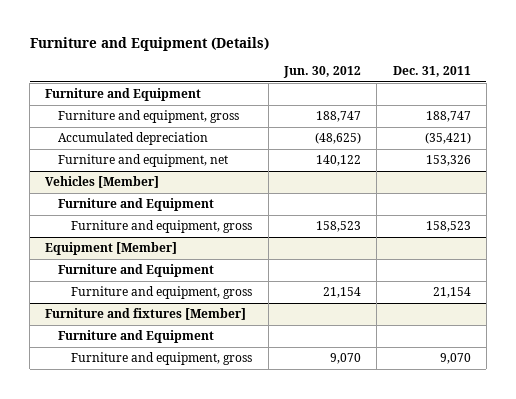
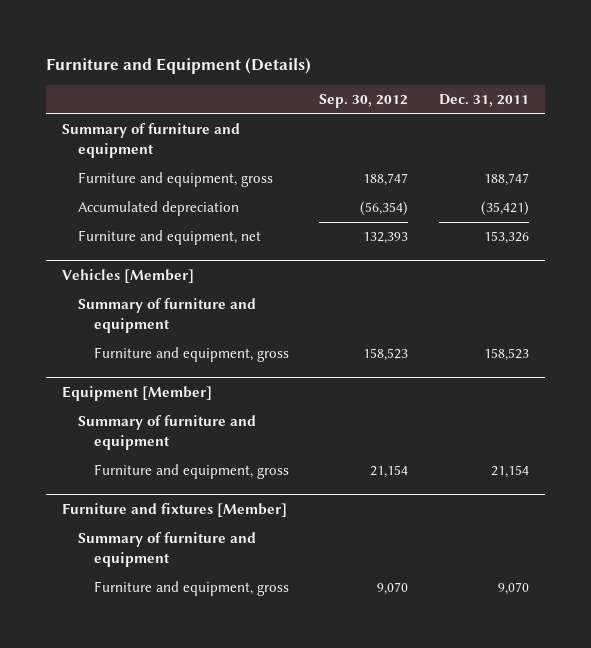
[282,66,361,79] Jun. 30, 2012 -> none
none -> [319,94,409,109] Sep. 30, 2012
[45,88,202,102] Furniture and Equipment -> [61,123,240,158] Summary of furniture and equipment
[58,198,215,212] Furniture and Equipment -> [77,298,256,333] Summary of furniture and equipment
[58,264,215,278] Furniture and Equipment -> [77,415,256,450] Summary of furniture and equipment
[58,330,215,344] Furniture and Equipment -> [77,532,256,567] Summary of furniture and equipment

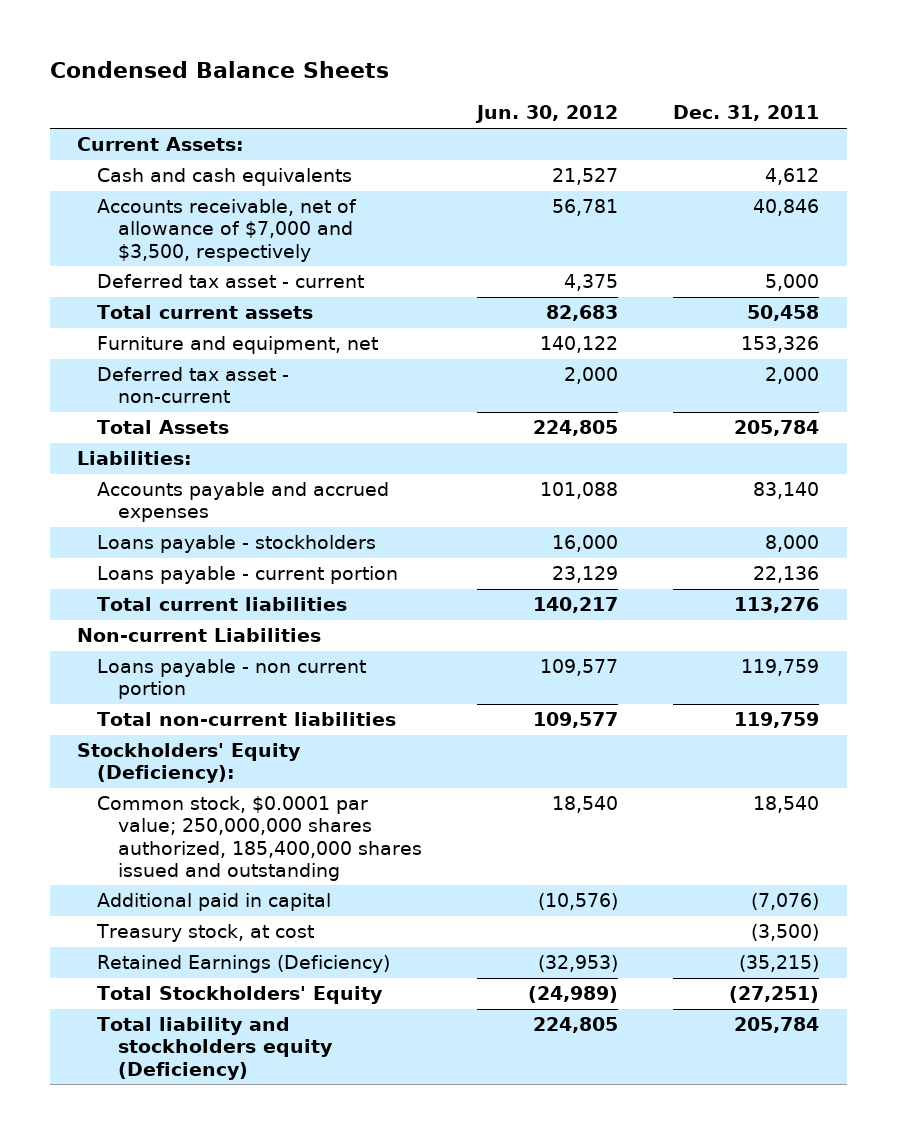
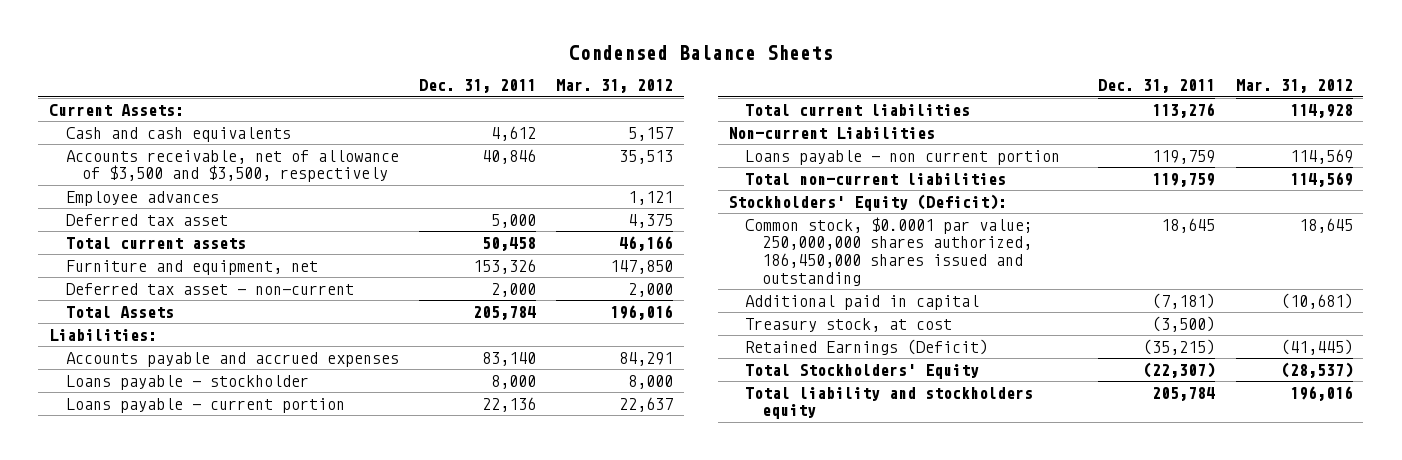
[474,105,618,124] Jun. 30, 2012 -> none
none -> [556,79,674,94] Mar. 31, 2012
[97,199,358,262] Accounts receivable, net of allowance of $7,000 and $3,500, respectively -> [65,149,399,183] Accounts receivable, net of allowance of $3,500 and $3,500, respectively
none -> [65,190,219,206] Employee advances
[97,274,365,289] Deferred tax asset - current -> [65,213,228,226] Deferred tax asset
[97,535,377,554] Loans payable - stockholders -> [65,374,309,390] Loans payable - stockholder
[77,743,302,784] Stockholders' Equity (Deficiency): -> [728,193,1008,211] Stockholders' Equity (Deficit):
[97,796,422,881] Common stock, $0.0001 par value; 250,000,000 shares authorized, 185,400,000 shares issued and outstanding -> [745,216,1034,286] Common stock, $0.0001 par value; 250,000,000 shares authorized, 186,450,000 shares issued and outstanding
[753,796,820,814] 18,540 -> [1161,217,1216,233] 18,645
[751,893,820,911] (7,076) -> [1152,292,1216,309] (7,181)
[97,955,391,974] Retained Earnings (Deficiency) -> [745,338,989,355] Retained Earnings (Deficit)
[729,986,820,1004] (27,251) -> [1143,361,1216,378] (22,307)
[97,1017,333,1080] Total liability and stockholders equity (Deficiency) -> [745,386,1034,420] Total liability and stockholders equity

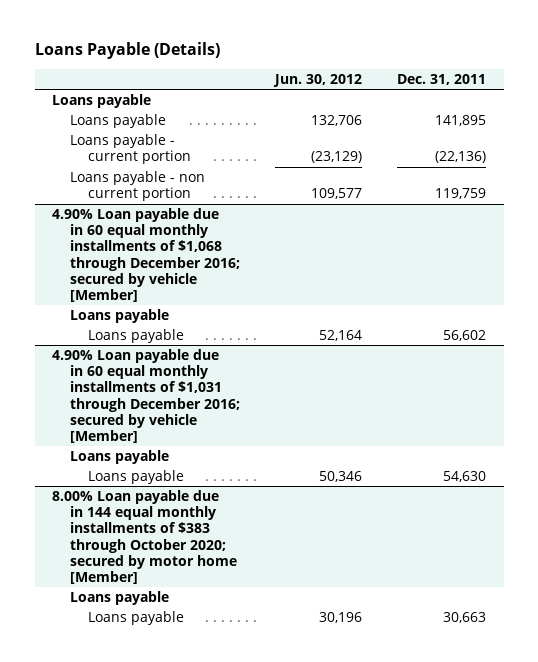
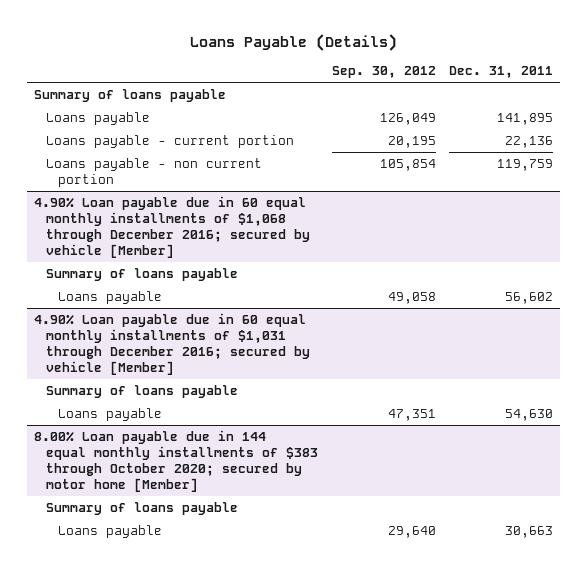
[273,73,363,87] Jun. 30, 2012 -> none
none -> [331,66,436,79] Sep. 30, 2012
[52,93,152,108] Loans payable -> [34,88,227,102] Summary of loans payable
[435,151,487,164] (22,136) -> [505,135,554,148] 22,136
[69,308,169,323] Loans payable -> [46,267,239,281] Summary of loans payable
[69,449,169,464] Loans payable -> [46,384,239,398] Summary of loans payable
[69,590,169,605] Loans payable -> [46,501,239,515] Summary of loans payable

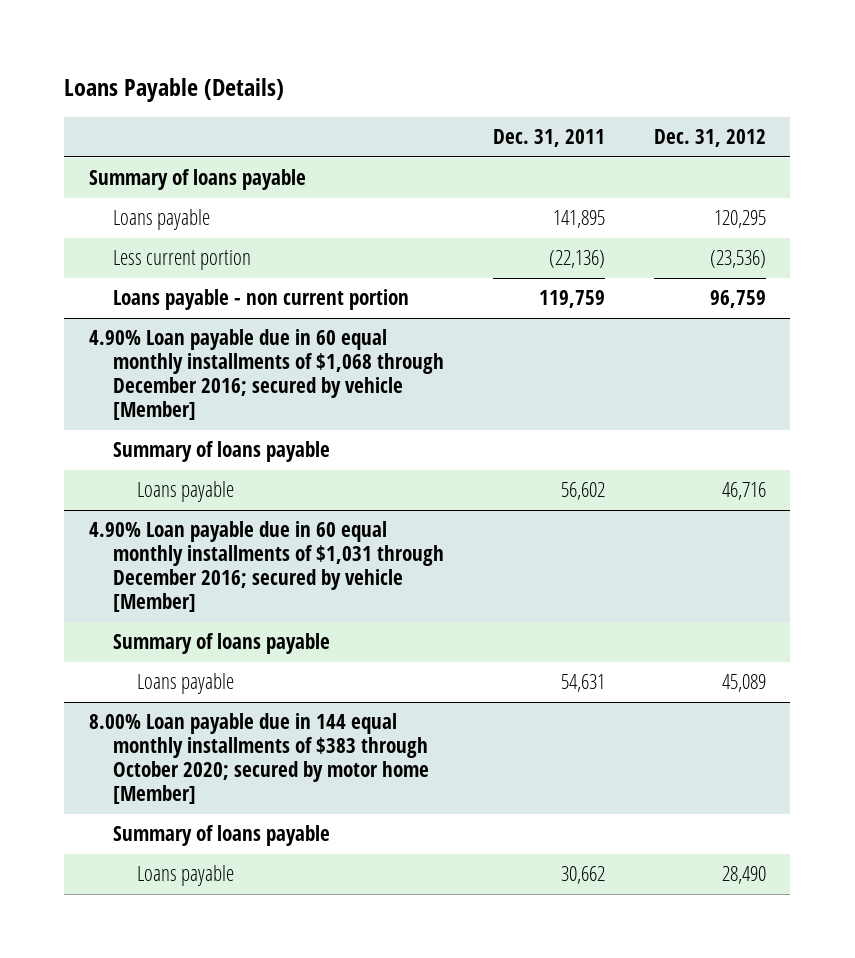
[331,66,436,79] Sep. 30, 2012 -> none
none -> [653,129,766,148] Dec. 31, 2012
[46,134,295,148] Loans payable - current portion -> [112,250,251,271] Less current portion
[505,135,554,148] 22,136 -> [548,250,605,269] (22,136)
[505,408,554,421] 54,630 -> [560,674,605,693] 54,631
[505,525,554,538] 30,663 -> [560,866,605,885] 30,662

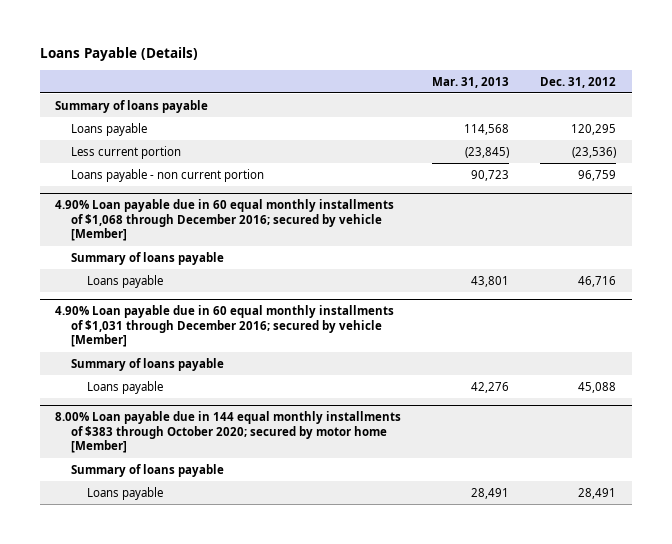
[492,129,605,148] Dec. 31, 2011 -> none
none -> [432,76,510,88] Mar. 31, 2013
[721,674,766,693] 45,089 -> [578,381,617,393] 45,088
[721,866,766,885] 28,490 -> [578,487,617,499] 28,491

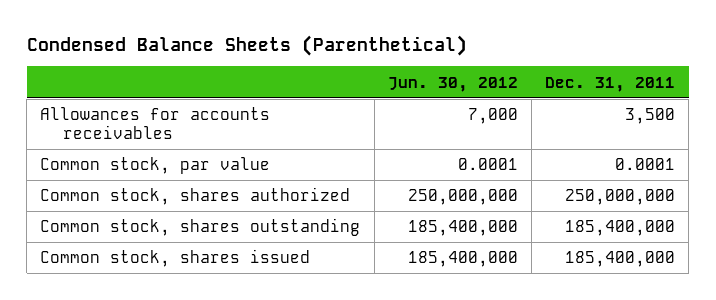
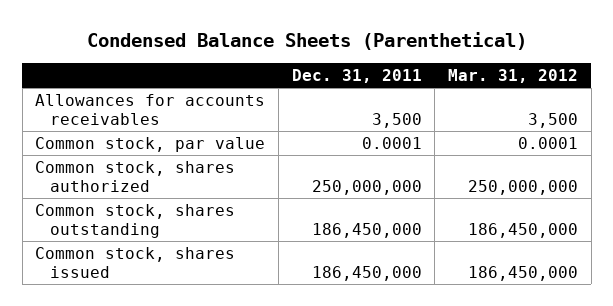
[387,76,518,92] Jun. 30, 2012 -> none
none -> [448,69,579,84] Mar. 31, 2012
[565,220,676,237] 185,400,000 -> [311,222,422,238] 186,450,000
[565,251,676,268] 185,400,000 -> [311,265,422,281] 186,450,000

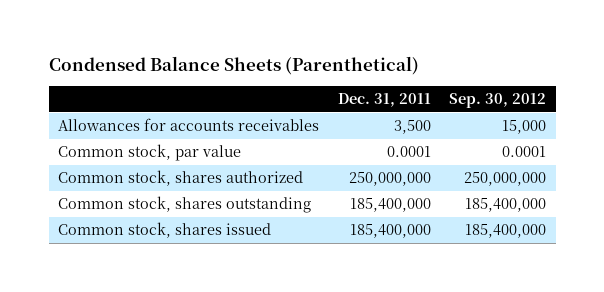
[448,69,579,84] Mar. 31, 2012 -> none
none -> [449,93,547,109] Sep. 30, 2012
[311,222,422,238] 186,450,000 -> [349,198,431,213] 185,400,000
[311,265,422,281] 186,450,000 -> [349,224,431,239] 185,400,000

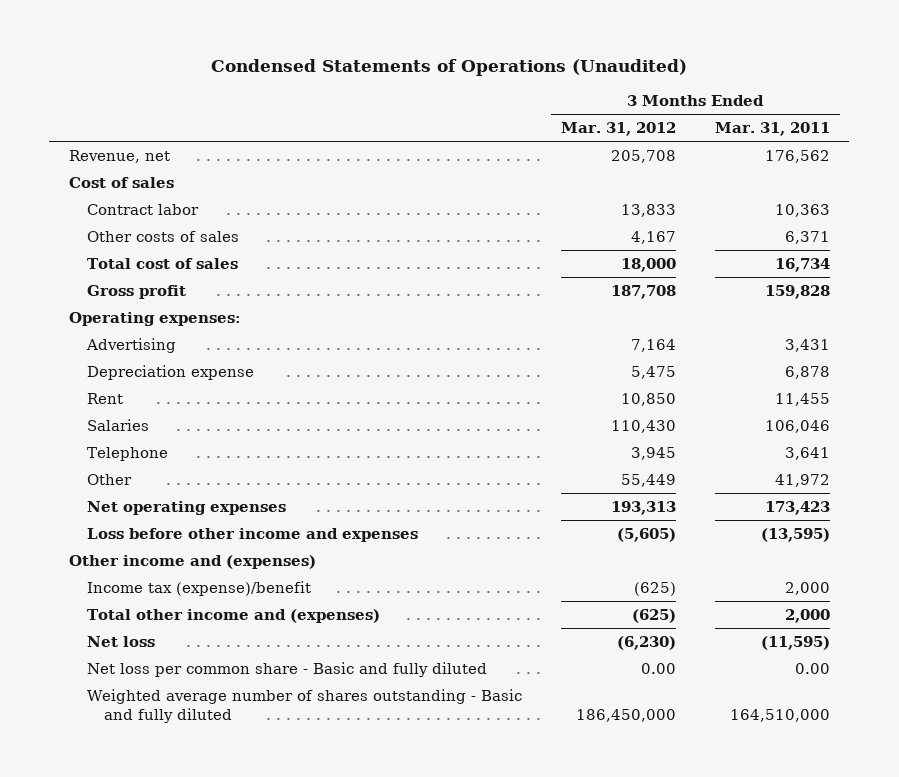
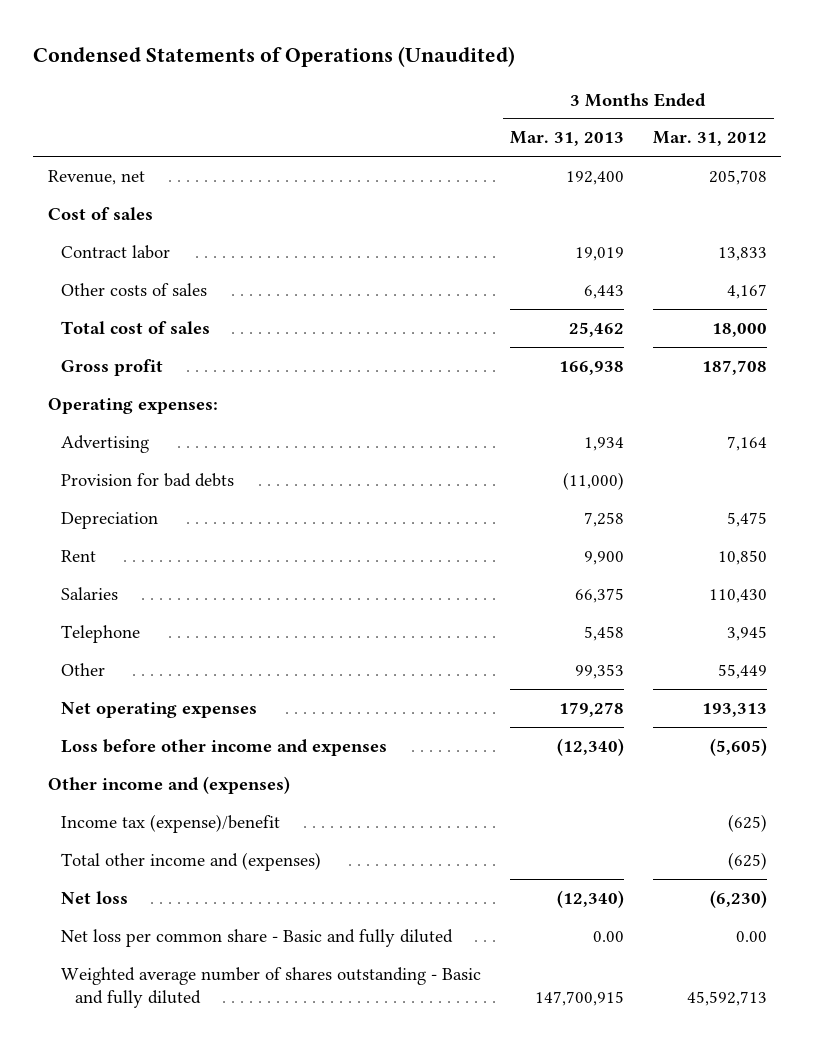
[714,122,830,137] Mar. 31, 2011 -> none
none -> [510,131,625,147] Mar. 31, 2013
none -> [61,472,235,487] Provision for bad debts
[86,364,254,380] Depreciation expense -> [61,511,159,529] Depreciation
[575,709,676,723] 186,450,000 -> [686,991,767,1007] 45,592,713

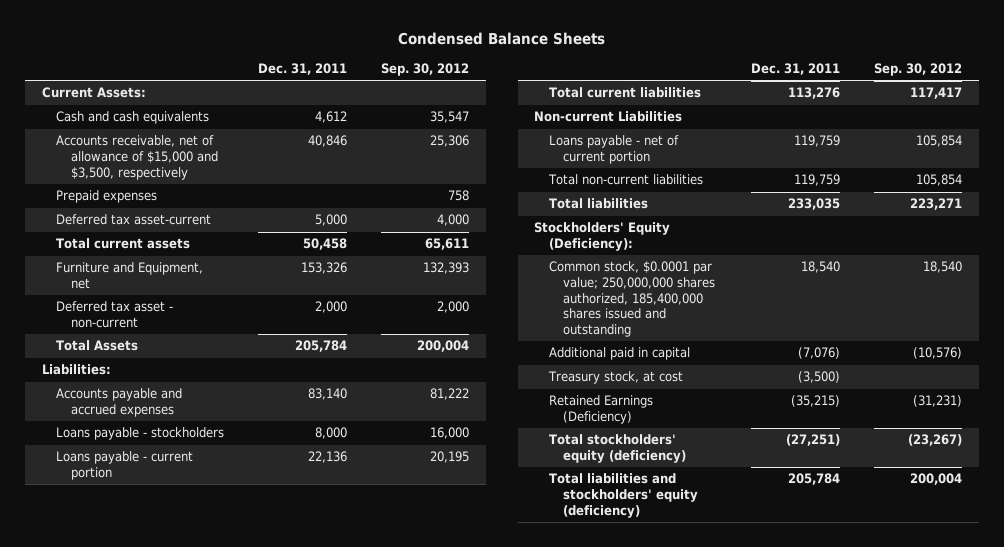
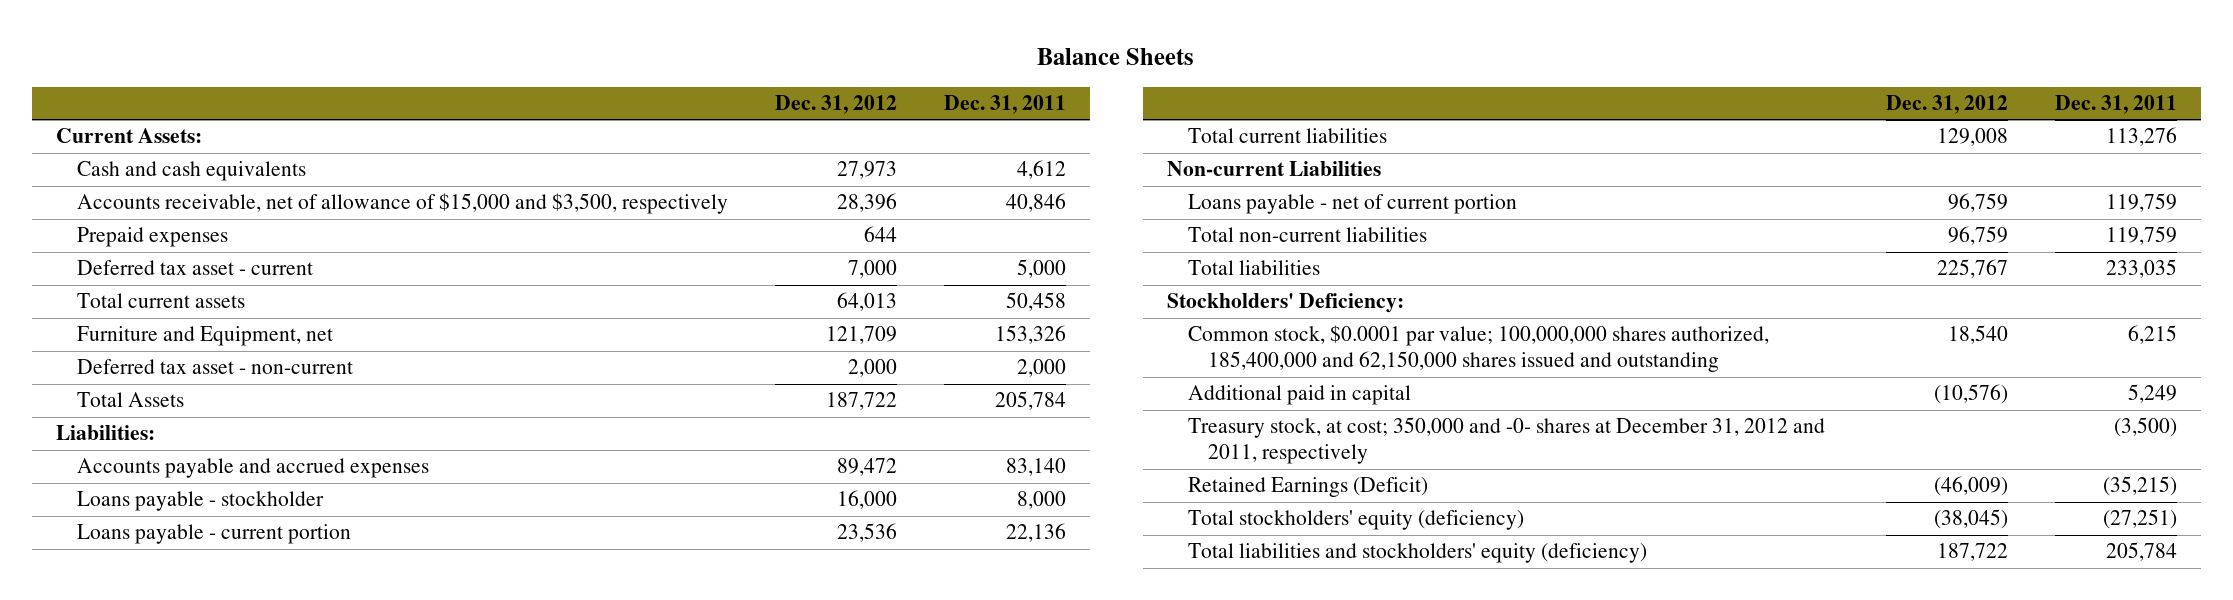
[397,32,605,46] Condensed Balance Sheets -> [1037,48,1195,66] Balance Sheets
[381,63,470,77] Sep. 30, 2012 -> none
none -> [774,95,897,115] Dec. 31, 2012
[56,214,212,226] Deferred tax asset-current -> [76,260,313,276] Deferred tax asset - current
[56,427,225,441] Loans payable - stockholders -> [76,491,324,512] Loans payable - stockholder
[534,222,671,252] Stockholders' Equity (Deficiency): -> [1166,293,1404,314] Stockholders' Deficiency:
[548,261,716,338] Common stock, $0.0001 par value; 250,000,000 shares authorized, 185,400,000 shares issued and outstanding -> [1187,325,1769,373] Common stock, $0.0001 par value; 100,000,000 shares authorized, 185,400,000 and 62,150,000 shares issued and outstanding
[800,261,840,274] 18,540 -> [2128,325,2178,345] 6,215
[797,347,840,360] (7,076) -> [2128,384,2178,404] 5,249
[547,371,683,385] Treasury stock, at cost -> [1187,417,1825,465] Treasury stock, at cost; 350,000 and -0- shares at December 31, 2012 and 2011, respectively
[548,395,653,425] Retained Earnings (Deficiency) -> [1187,477,1428,498] Retained Earnings (Deficit)

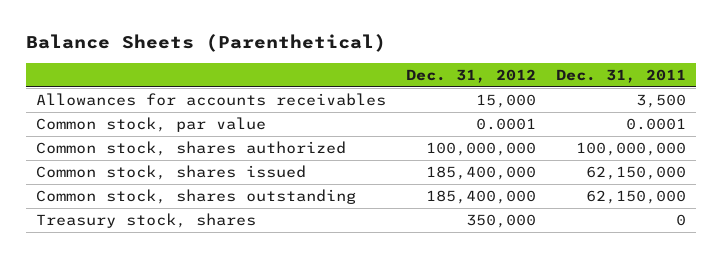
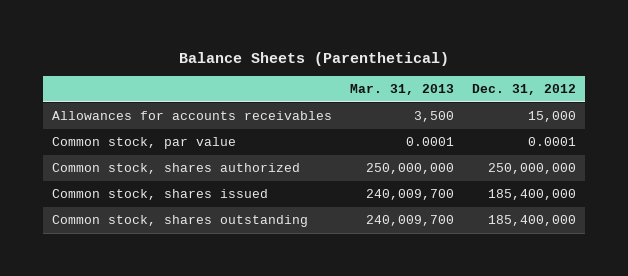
[555,69,686,84] Dec. 31, 2011 -> none
none -> [350,84,455,96] Mar. 31, 2013
[425,141,536,156] 100,000,000 -> [488,163,577,175] 250,000,000
[35,212,256,228] Treasury stock, shares -> none

